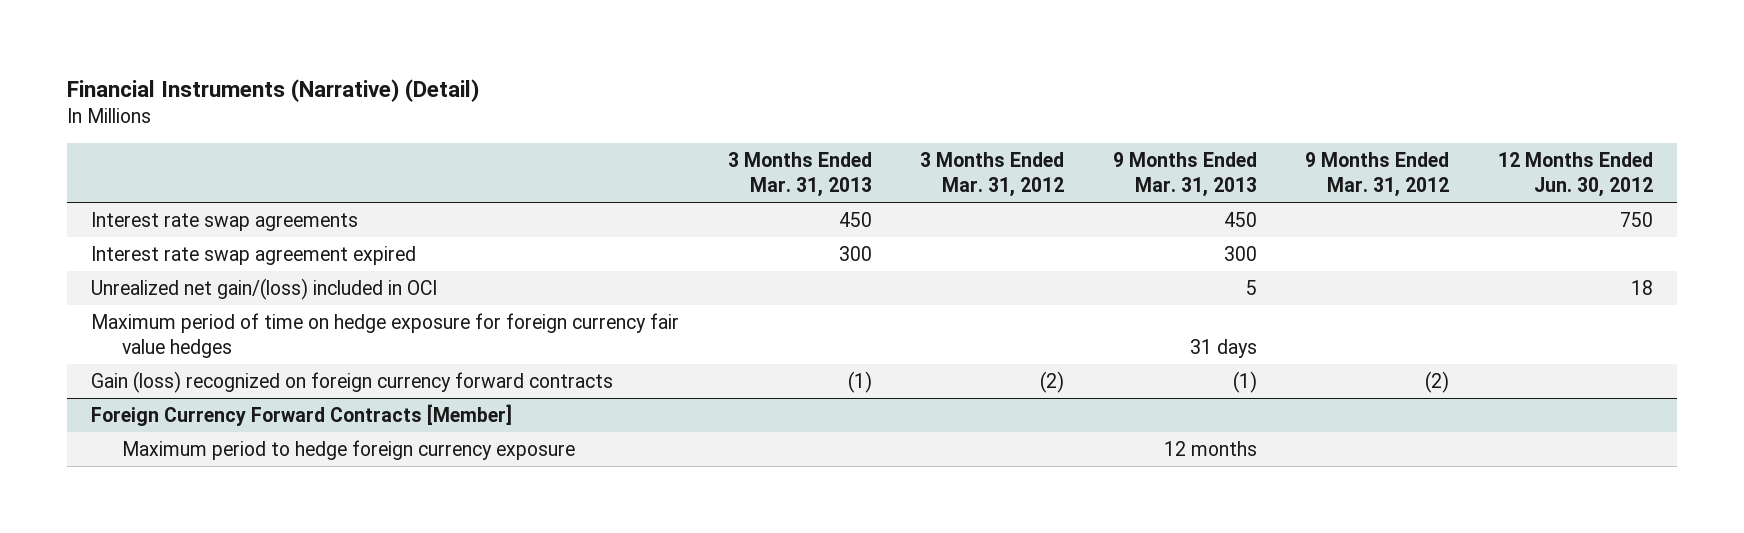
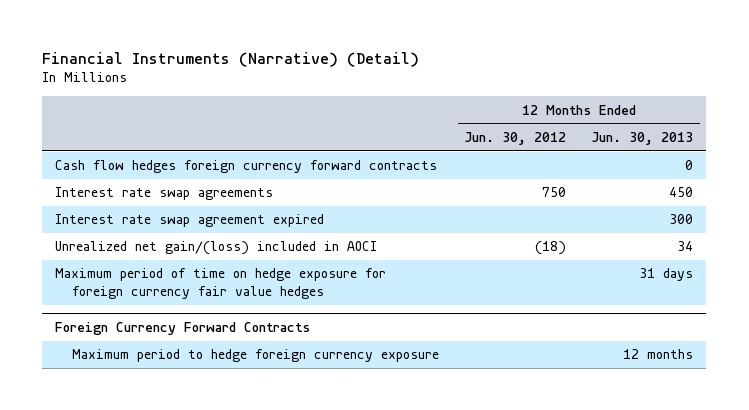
[727,151,872,197] 3 Months Ended Mar. 31, 2013 -> none
[920,151,1065,197] 3 Months Ended Mar. 31, 2012 -> none
[1112,151,1257,197] 9 Months Ended Mar. 31, 2013 -> none
[1305,151,1450,197] 9 Months Ended Mar. 31, 2012 -> none
none -> [591,131,694,145] Jun. 30, 2013
none -> [55,160,438,174] Cash flow hedges foreign currency forward contracts
[91,277,438,300] Unrealized net gain/(loss) included in OCI -> [55,241,378,256] Unrealized net gain/(loss) included in AOCI
[1630,279,1653,295] 18 -> [535,241,567,256] (18)
[91,370,614,393] Gain (loss) recognized on foreign currency forward contracts -> none
[91,403,513,426] Foreign Currency Forward Contracts [Member] -> [55,322,311,336] Foreign Currency Forward Contracts

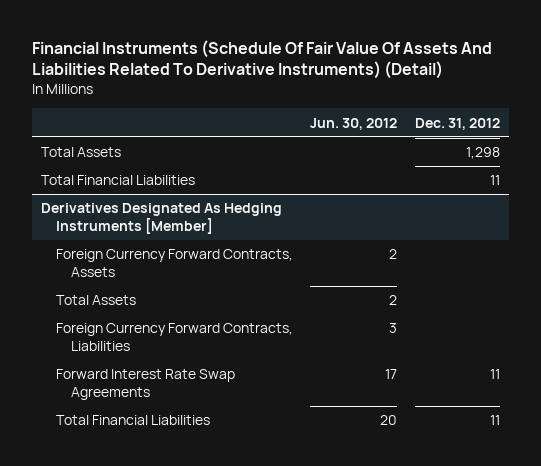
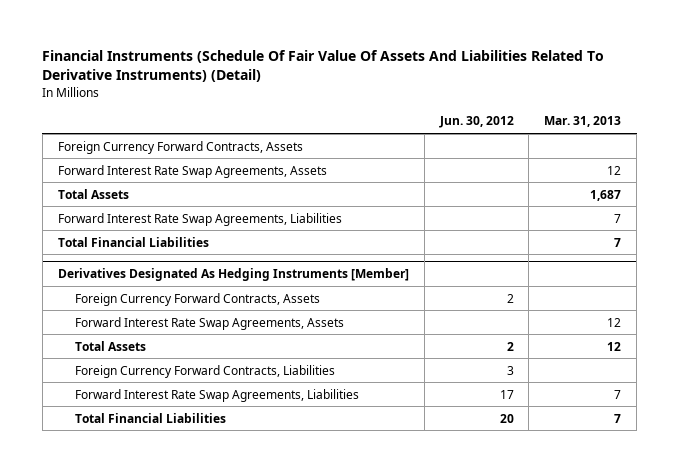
[415,117,501,130] Dec. 31, 2012 -> none
none -> [544,116,622,128] Mar. 31, 2013
none -> [57,140,303,154] Foreign Currency Forward Contracts, Assets
none -> [57,164,327,178] Forward Interest Rate Swap Agreements, Assets
none -> [57,212,342,226] Forward Interest Rate Swap Agreements, Liabilities
none -> [74,316,344,330] Forward Interest Rate Swap Agreements, Assets
[55,369,235,400] Forward Interest Rate Swap Agreements -> [74,388,359,402] Forward Interest Rate Swap Agreements, Liabilities

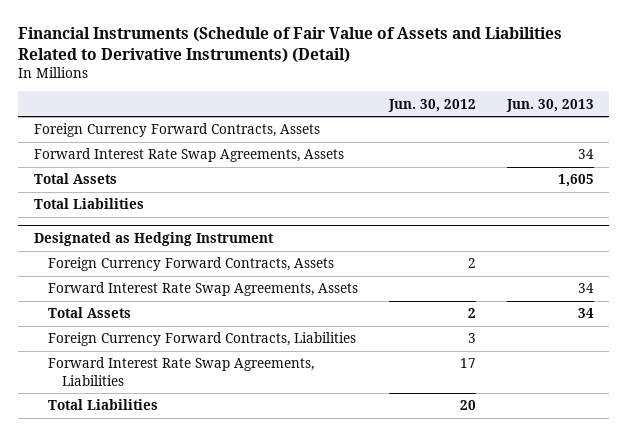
[42,50,605,83] Financial Instruments (Schedule Of Fair Value Of Assets And Liabilities Related To Derivative Instruments) (Detail) -> [18,27,563,63] Financial Instruments (Schedule of Fair Value of Assets and Liabilities Related to Derivative Instruments) (Detail)
[544,116,622,128] Mar. 31, 2013 -> none
none -> [505,98,594,112] Jun. 30, 2013
[57,212,342,226] Forward Interest Rate Swap Agreements, Liabilities -> none
[57,236,209,247] Total Financial Liabilities -> [33,198,144,210] Total Liabilities
[57,268,409,282] Derivatives Designated As Hedging Instruments [Member] -> [33,231,274,246] Designated as Hedging Instrument
[74,412,226,423] Total Financial Liabilities -> [47,399,158,411] Total Liabilities

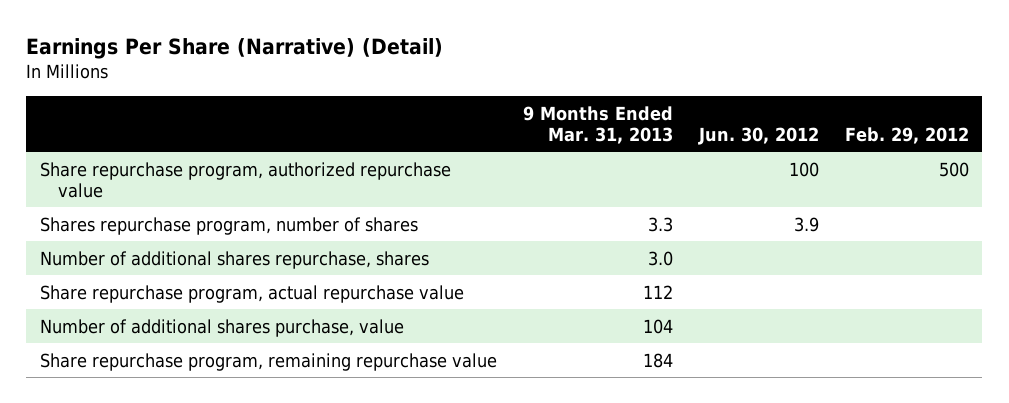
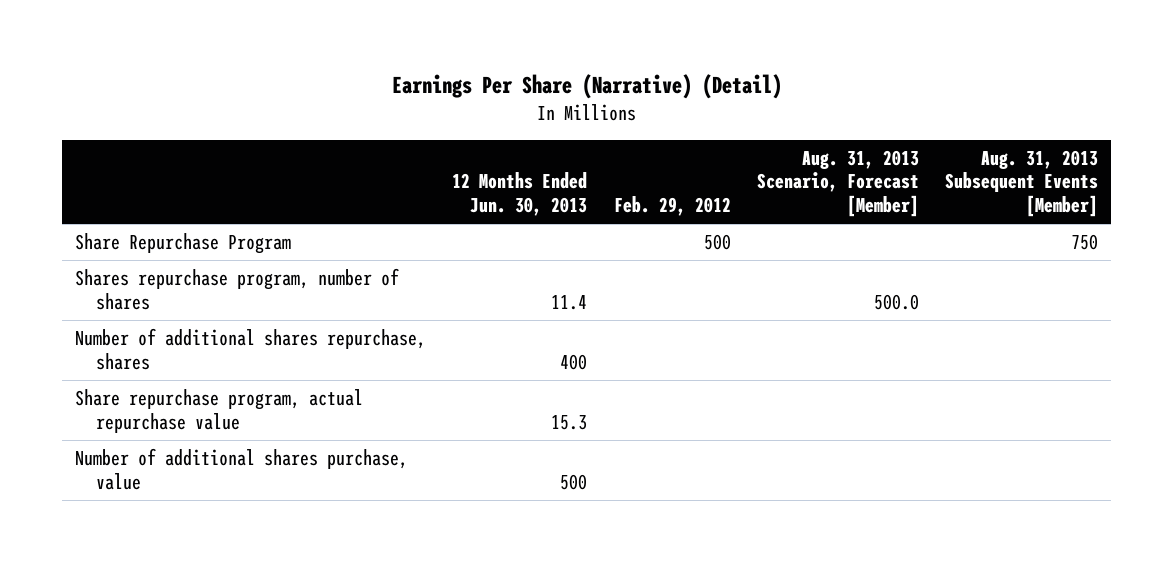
[522,105,673,144] 9 Months Ended Mar. 31, 2013 -> none
[698,126,820,145] Jun. 30, 2012 -> none
none -> [452,172,588,217] 12 Months Ended Jun. 30, 2013
none -> [756,149,919,218] Aug. 31, 2013 Scenario, Forecast [Member]
none -> [945,149,1099,218] Aug. 31, 2013 Subsequent Events [Member]
[39,161,451,198] Share repurchase program, authorized repurchase value -> [75,232,292,254] Share Repurchase Program
[39,352,497,371] Share repurchase program, remaining repurchase value -> none

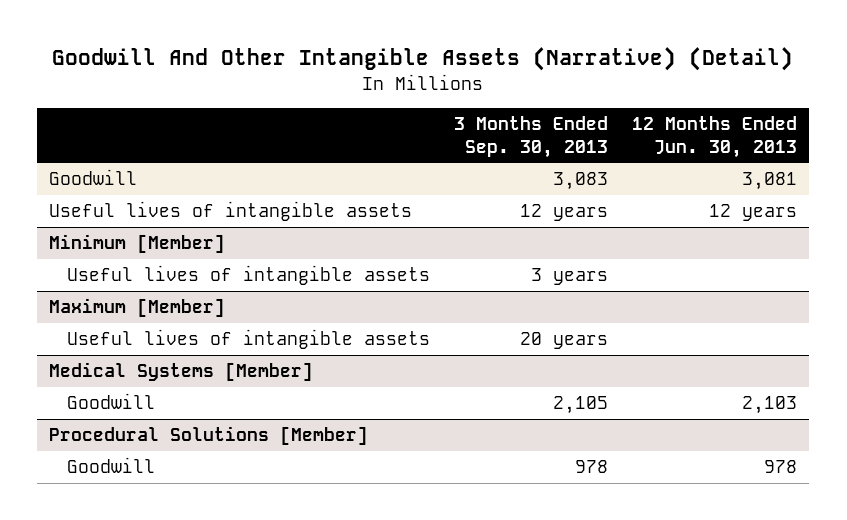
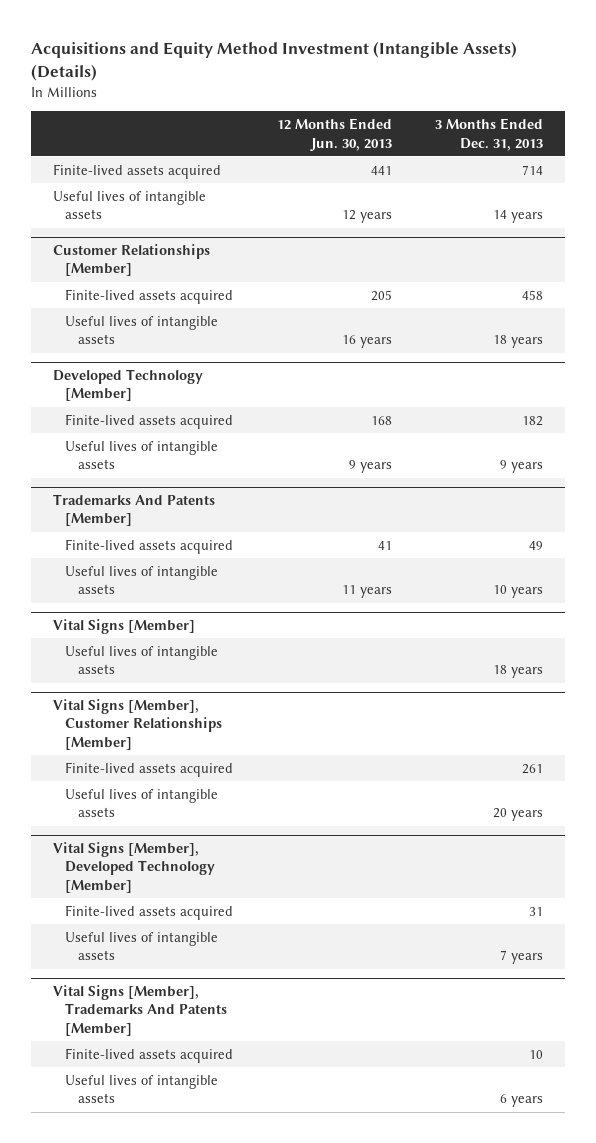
[52,47,794,72] Goodwill And Other Intangible Assets (Narrative) (Detail) -> [31,41,518,81] Acquisitions and Equity Method Investment (Intangible Assets) (Details)
[454,116,609,158] 3 Months Ended Sep. 30, 2013 -> none
none -> [435,118,544,151] 3 Months Ended Dec. 31, 2013
[49,169,138,186] Goodwill -> none
none -> [52,163,221,179] Finite-lived assets acquired
[49,234,226,254] Minimum [Member] -> none
[67,265,431,286] Useful lives of intangible assets -> none
[49,298,226,318] Maximum [Member] -> none
[67,329,431,350] Useful lives of intangible assets -> none
[49,362,314,382] Medical Systems [Member] -> none
[67,393,156,410] Goodwill -> none
[49,426,369,446] Procedural Solutions [Member] -> none
[67,457,156,474] Goodwill -> none
none -> [52,244,210,277] Customer Relationships [Member]
none -> [65,288,234,304] Finite-lived assets acquired
none -> [65,315,219,345] Useful lives of intangible assets
none -> [52,369,203,402] Developed Technology [Member]
none -> [65,413,234,429] Finite-lived assets acquired
none -> [65,440,219,470] Useful lives of intangible assets
none -> [52,494,215,527] Trademarks And Patents [Member]
none -> [65,538,234,554] Finite-lived assets acquired
none -> [65,565,219,595] Useful lives of intangible assets
none -> [52,619,195,635] Vital Signs [Member]
none -> [65,645,219,675] Useful lives of intangible assets
none -> [52,699,223,750] Vital Signs [Member], Customer Relationships [Member]
none -> [65,761,234,777] Finite-lived assets acquired
none -> [65,788,219,818] Useful lives of intangible assets
none -> [52,842,216,893] Vital Signs [Member], Developed Technology [Member]
none -> [65,904,234,920] Finite-lived assets acquired
none -> [65,931,219,961] Useful lives of intangible assets
none -> [52,985,228,1036] Vital Signs [Member], Trademarks And Patents [Member]
none -> [65,1047,234,1063] Finite-lived assets acquired
none -> [65,1074,219,1104] Useful lives of intangible assets

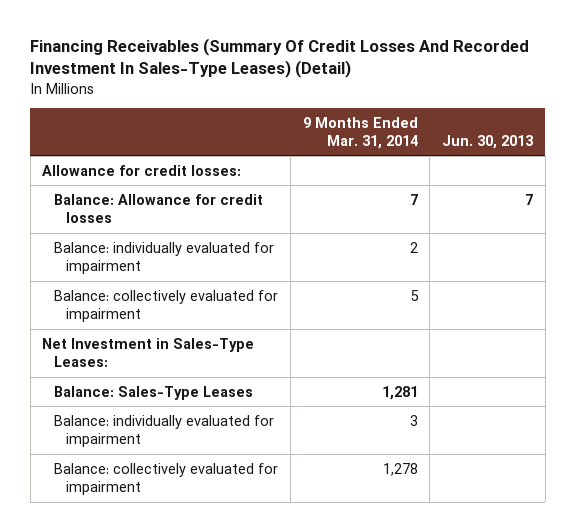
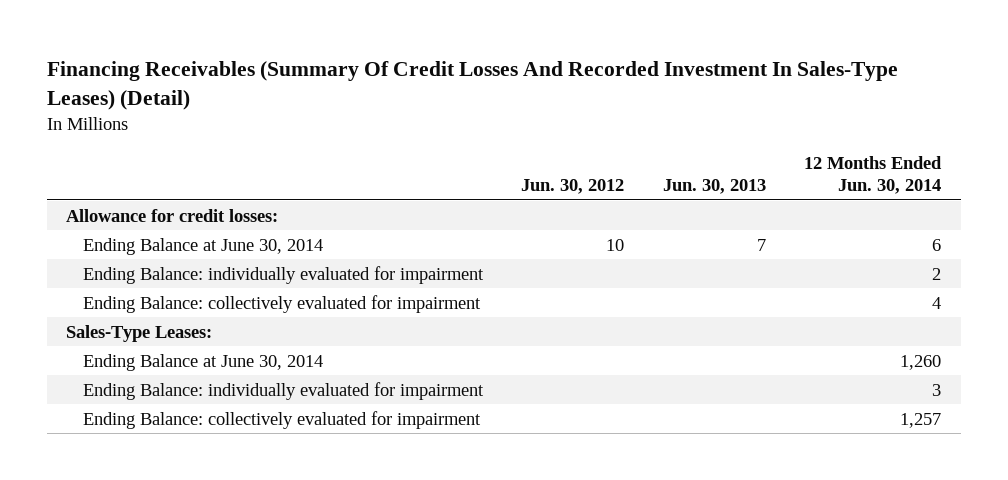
[302,116,418,149] 9 Months Ended Mar. 31, 2014 -> none
none -> [521,179,625,195] Jun. 30, 2012
none -> [804,156,943,195] 12 Months Ended Jun. 30, 2014
[54,193,264,223] Balance: Allowance for credit losses -> [82,237,323,255] Ending Balance at June 30, 2014
[54,241,275,274] Balance: individually evaluated for impairment -> [82,265,484,284] Ending Balance: individually evaluated for impairment
[54,289,279,322] Balance: collectively evaluated for impairment -> [82,294,481,313] Ending Balance: collectively evaluated for impairment
[42,337,255,367] Net Investment in Sales-Type Leases: -> [66,324,213,342] Sales-Type Leases:
[54,385,254,400] Balance: Sales-Type Leases -> [82,353,323,371] Ending Balance at June 30, 2014
[54,414,275,447] Balance: individually evaluated for impairment -> [82,381,484,400] Ending Balance: individually evaluated for impairment
[54,462,279,495] Balance: collectively evaluated for impairment -> [82,410,481,429] Ending Balance: collectively evaluated for impairment

